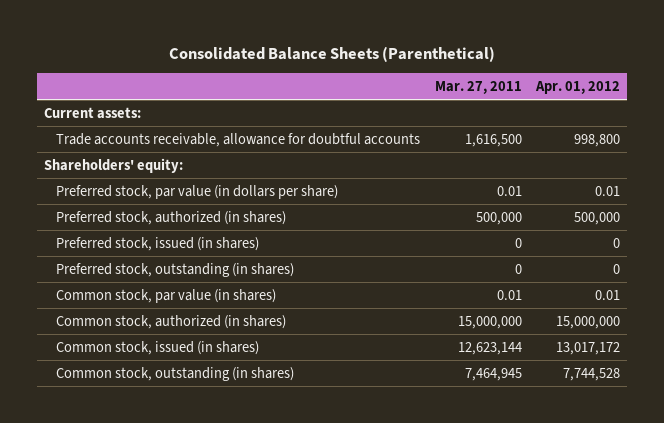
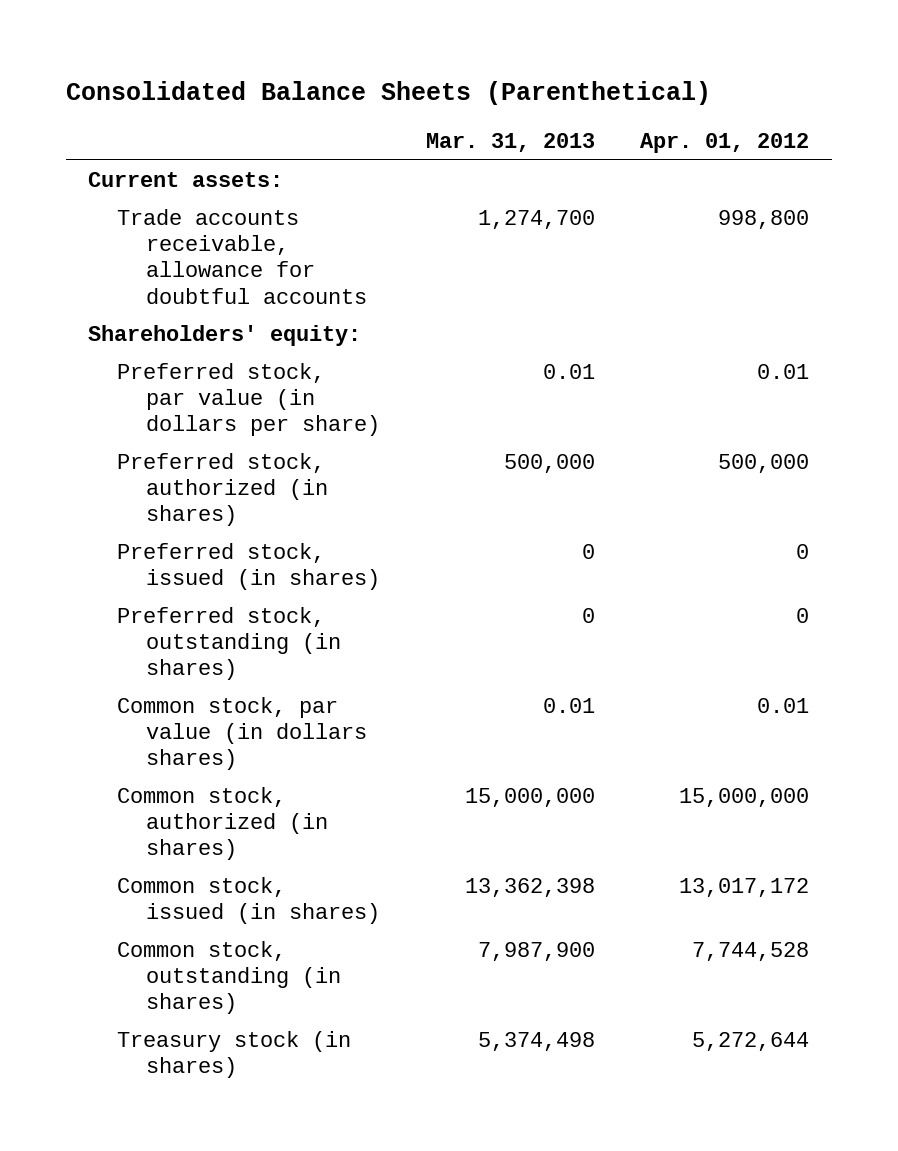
[434,80,522,94] Mar. 27, 2011 -> none
none -> [425,132,595,152] Mar. 31, 2013
[56,288,277,303] Common stock, par value (in shares) -> [117,697,368,771] Common stock, par value (in dollars shares)
none -> [117,1031,352,1079] Treasury stock (in shares)

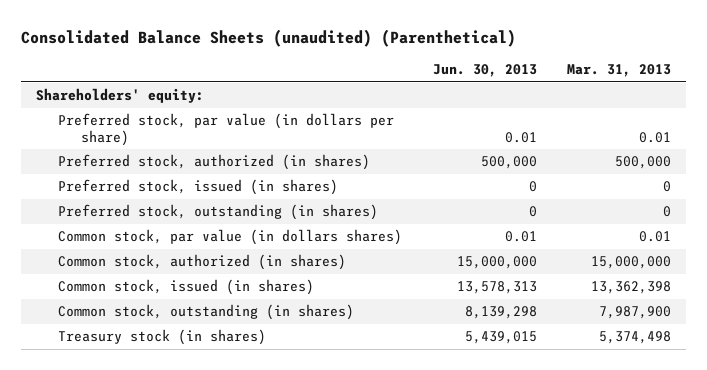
[65,80,711,105] Consolidated Balance Sheets (Parenthetical) -> [21,28,517,47] Consolidated Balance Sheets (unaudited) (Parenthetical)
[640,132,810,153] Apr. 01, 2012 -> none
none -> [432,63,537,77] Jun. 30, 2013
[88,172,284,188] Current assets: -> none
[117,209,368,304] Trade accounts receivable, allowance for doubtful accounts -> none

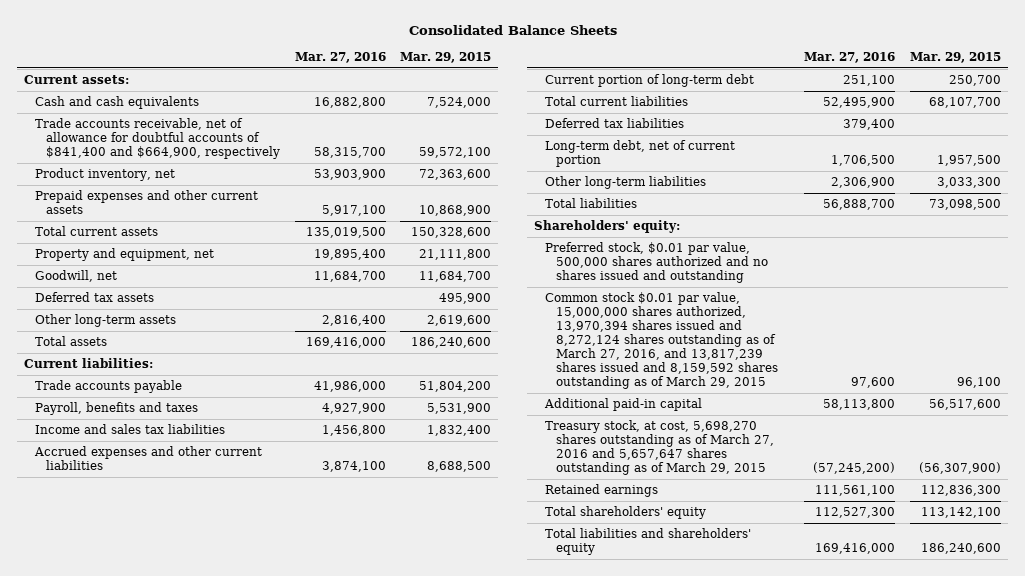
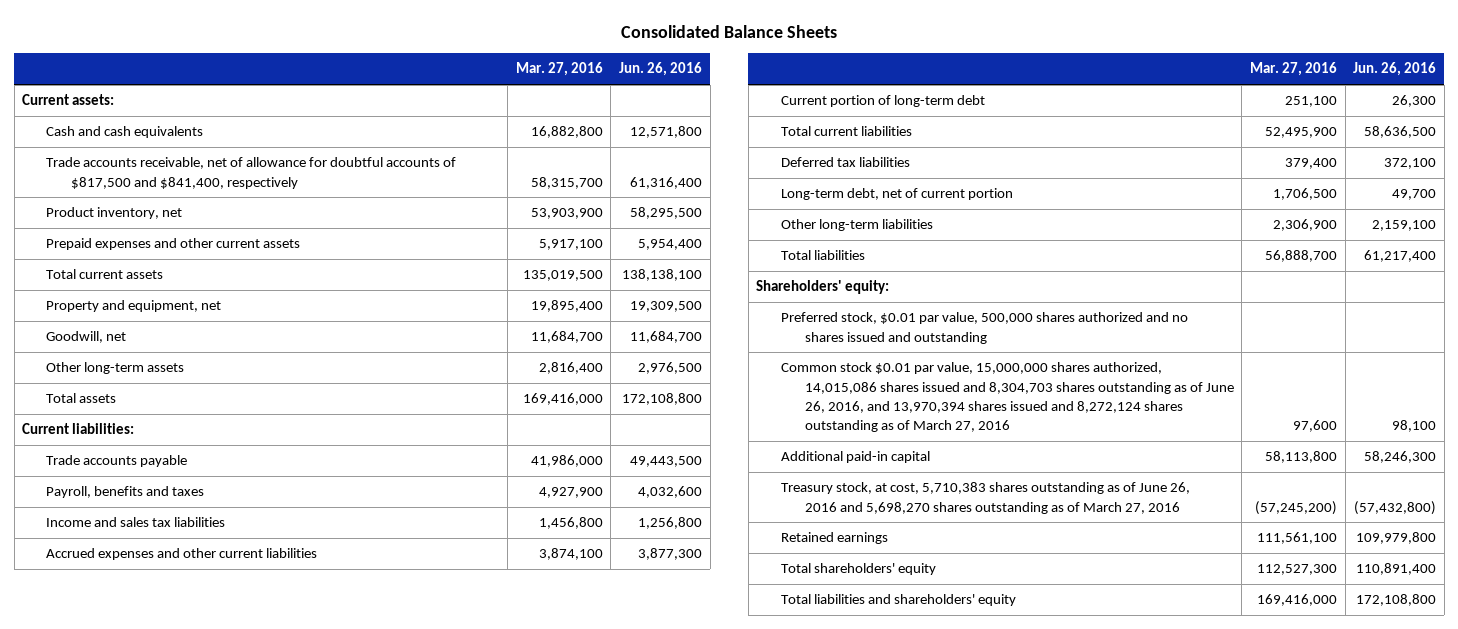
[400,52,492,64] Mar. 29, 2015 -> none
none -> [619,62,703,77] Jun. 26, 2016
[35,118,281,160] Trade accounts receivable, net of allowance for doubtful accounts of $841,400 and $664,900, respectively -> [46,157,457,189] Trade accounts receivable, net of allowance for doubtful accounts of $817,500 and $841,400, respectively
[35,292,155,303] Deferred tax assets -> none
[544,292,778,390] Common stock $0.01 par value, 15,000,000 shares authorized, 13,970,394 shares issued and 8,272,124 shares outstanding as of March 27, 2016, and 13,817,239 shares issued and 8,159,592 shares outstanding as of March 29, 2015 -> [780,362,1234,433] Common stock $0.01 par value, 15,000,000 shares authorized, 14,015,086 shares issued and 8,304,703 shares outstanding as of June 26, 2016, and 13,970,394 shares issued and 8,272,124 shares outstanding as of March 27, 2016
[544,420,774,476] Treasury stock, at cost, 5,698,270 shares outstanding as of March 27, 2016 and 5,657,647 shares outstanding as of March 29, 2015 -> [780,482,1190,514] Treasury stock, at cost, 5,710,383 shares outstanding as of June 26, 2016 and 5,698,270 shares outstanding as of March 27, 2016

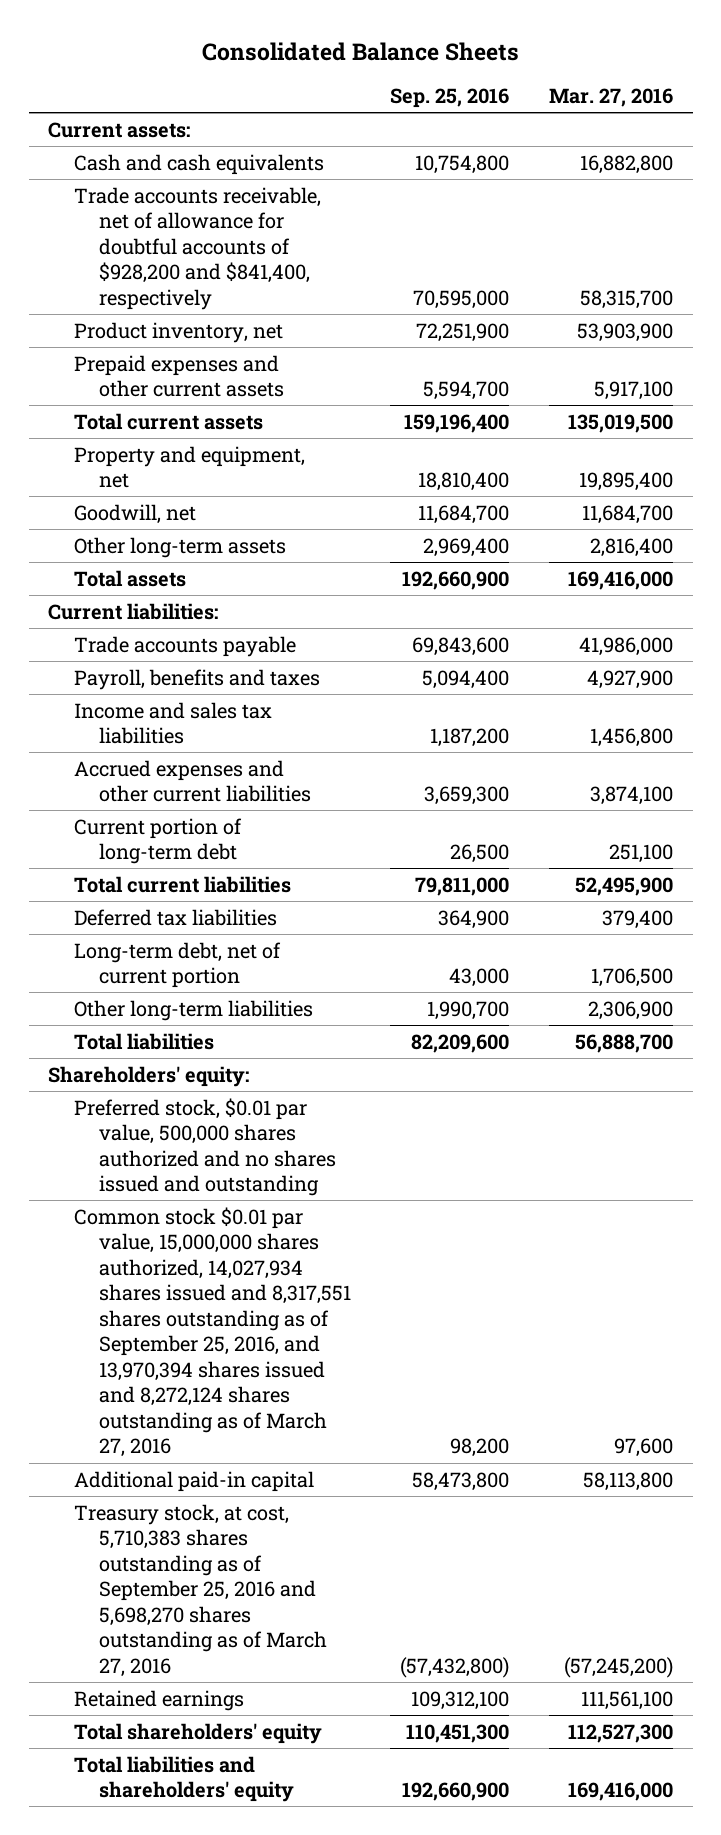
[619,62,703,77] Jun. 26, 2016 -> none
none -> [390,88,510,109] Sep. 25, 2016
[46,157,457,189] Trade accounts receivable, net of allowance for doubtful accounts of $817,500 and $841,400, respectively -> [73,186,321,310] Trade accounts receivable, net of allowance for doubtful accounts of $928,200 and $841,400, respectively
[780,362,1234,433] Common stock $0.01 par value, 15,000,000 shares authorized, 14,015,086 shares issued and 8,304,703 shares outstanding as of June 26, 2016, and 13,970,394 shares issued and 8,272,124 shares outstanding as of March 27, 2016 -> [73,1206,351,1458] Common stock $0.01 par value, 15,000,000 shares authorized, 14,027,934 shares issued and 8,317,551 shares outstanding as of September 25, 2016, and 13,970,394 shares issued and 8,272,124 shares outstanding as of March 27, 2016
[780,482,1190,514] Treasury stock, at cost, 5,710,383 shares outstanding as of June 26, 2016 and 5,698,270 shares outstanding as of March 27, 2016 -> [73,1503,327,1677] Treasury stock, at cost, 5,710,383 shares outstanding as of September 25, 2016 and 5,698,270 shares outstanding as of March 27, 2016

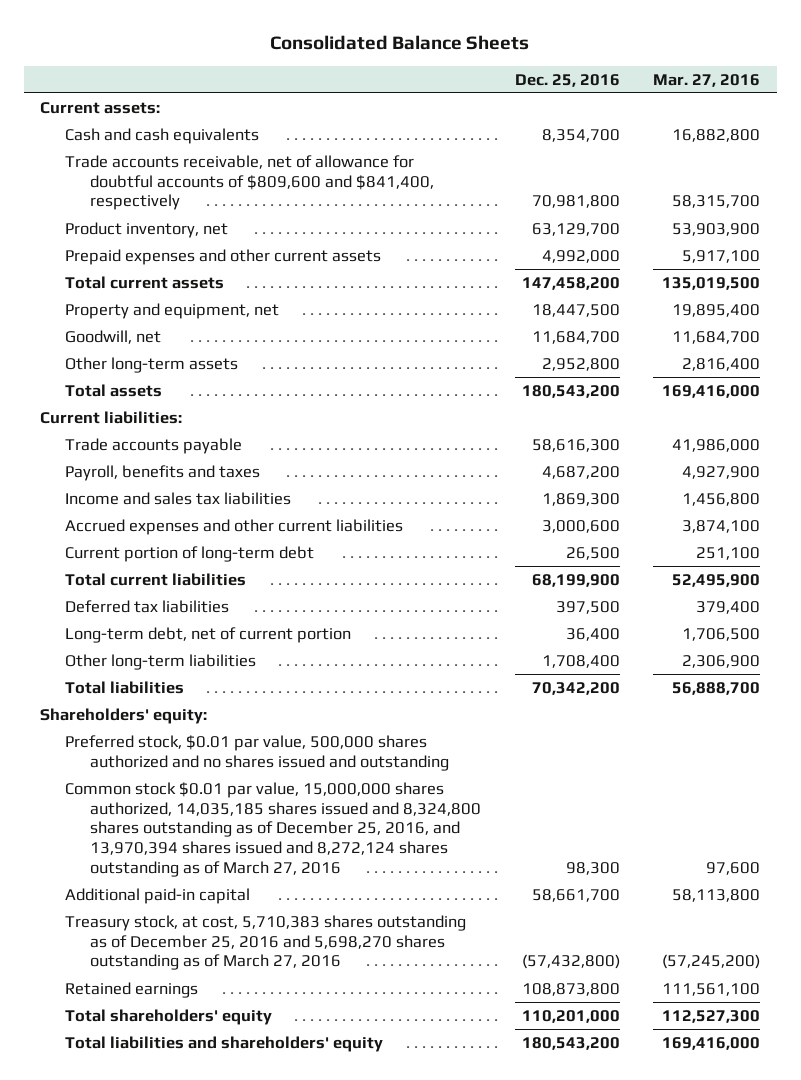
[390,88,510,109] Sep. 25, 2016 -> none
none -> [514,73,620,87] Dec. 25, 2016
[73,186,321,310] Trade accounts receivable, net of allowance for doubtful accounts of $928,200 and $841,400, respectively -> [65,154,435,211] Trade accounts receivable, net of allowance for doubtful accounts of $809,600 and $841,400, respectively
[73,1206,351,1458] Common stock $0.01 par value, 15,000,000 shares authorized, 14,027,934 shares issued and 8,317,551 shares outstanding as of September 25, 2016, and 13,970,394 shares issued and 8,272,124 shares outstanding as of March 27, 2016 -> [65,781,482,877] Common stock $0.01 par value, 15,000,000 shares authorized, 14,035,185 shares issued and 8,324,800 shares outstanding as of December 25, 2016, and 13,970,394 shares issued and 8,272,124 shares outstanding as of March 27, 2016
[73,1503,327,1677] Treasury stock, at cost, 5,710,383 shares outstanding as of September 25, 2016 and 5,698,270 shares outstanding as of March 27, 2016 -> [65,914,467,971] Treasury stock, at cost, 5,710,383 shares outstanding as of December 25, 2016 and 5,698,270 shares outstanding as of March 27, 2016

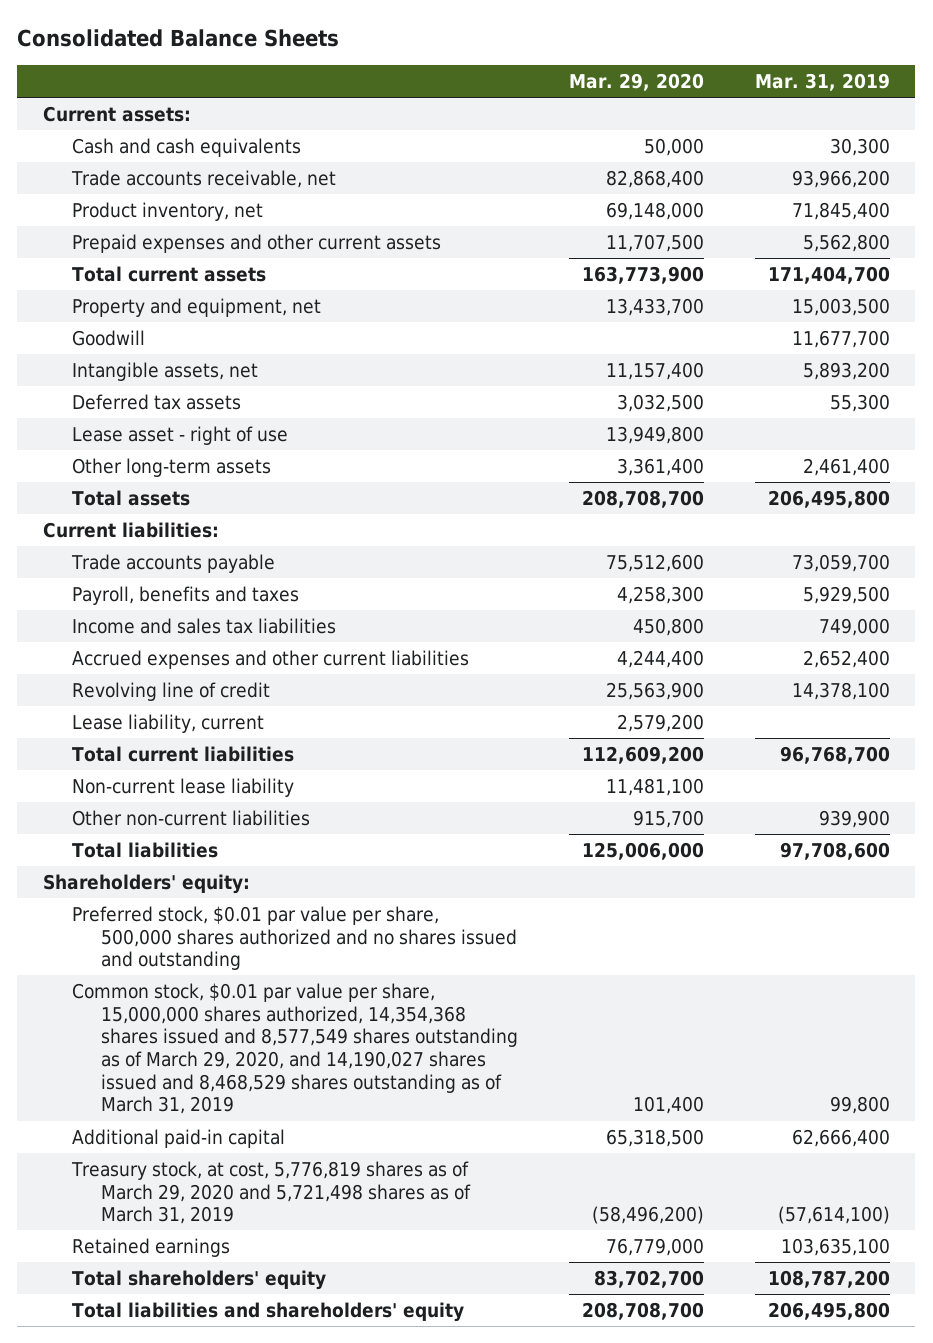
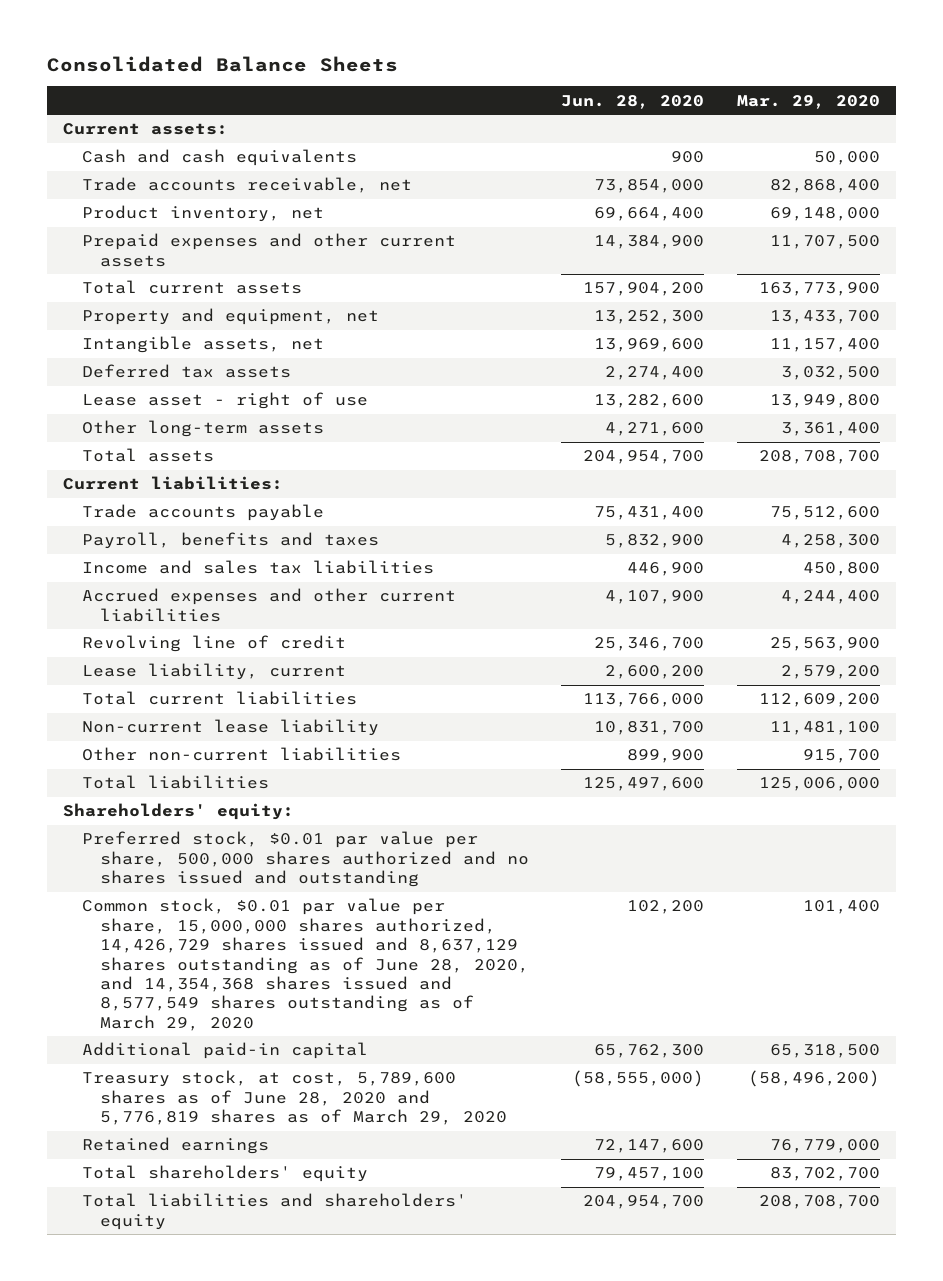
[754,73,890,92] Mar. 31, 2019 -> none
none -> [561,94,705,109] Jun. 28, 2020
[71,329,145,346] Goodwill -> none
[71,982,518,1115] Common stock, $0.01 par value per share, 15,000,000 shares authorized, 14,354,368 shares issued and 8,577,549 shares outstanding as of March 29, 2020, and 14,190,027 shares issued and 8,468,529 shares outstanding as of March 31, 2019 -> [81,898,530,1031] Common stock, $0.01 par value per share, 15,000,000 shares authorized, 14,426,729 shares issued and 8,637,129 shares outstanding as of June 28, 2020, and 14,354,368 shares issued and 8,577,549 shares outstanding as of March 29, 2020
[70,1160,471,1225] Treasury stock, at cost, 5,776,819 shares as of March 29, 2020 and 5,721,498 shares as of March 31, 2019 -> [81,1070,508,1126] Treasury stock, at cost, 5,789,600 shares as of June 28, 2020 and 5,776,819 shares as of March 29, 2020

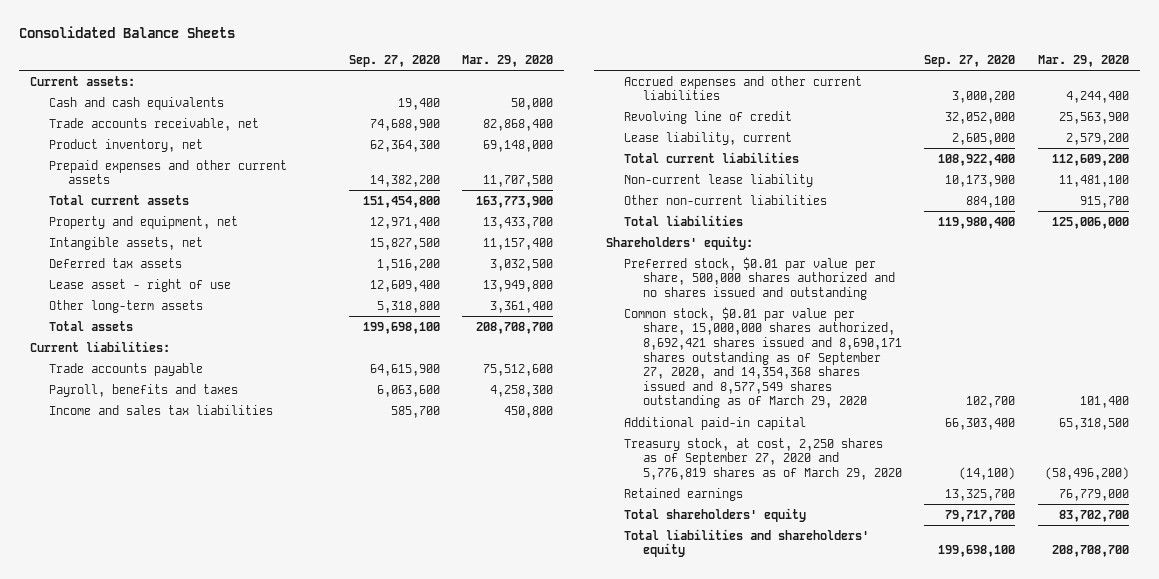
[561,94,705,109] Jun. 28, 2020 -> none
none -> [349,55,441,68] Sep. 27, 2020
[81,898,530,1031] Common stock, $0.01 par value per share, 15,000,000 shares authorized, 14,426,729 shares issued and 8,637,129 shares outstanding as of June 28, 2020, and 14,354,368 shares issued and 8,577,549 shares outstanding as of March 29, 2020 -> [624,306,903,409] Common stock, $0.01 par value per share, 15,000,000 shares authorized, 8,692,421 shares issued and 8,690,171 shares outstanding as of September 27, 2020, and 14,354,368 shares issued and 8,577,549 shares outstanding as of March 29, 2020
[81,1070,508,1126] Treasury stock, at cost, 5,789,600 shares as of June 28, 2020 and 5,776,819 shares as of March 29, 2020 -> [624,437,903,480] Treasury stock, at cost, 2,250 shares as of September 27, 2020 and 5,776,819 shares as of March 29, 2020

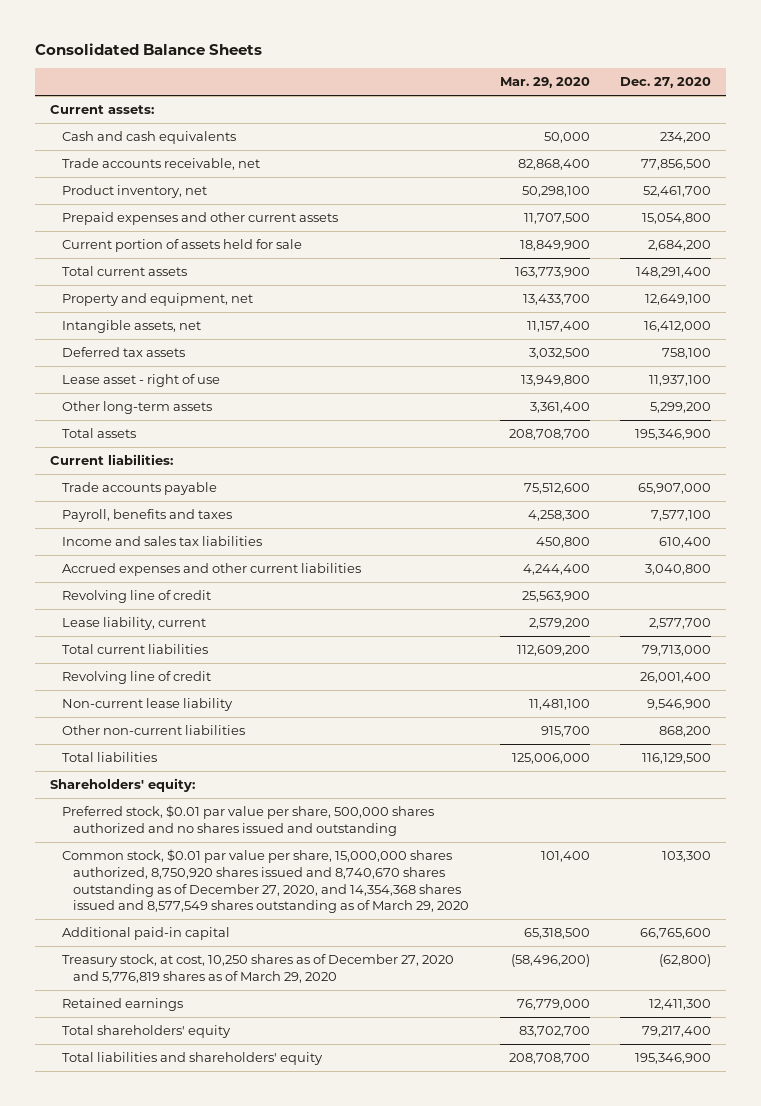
[349,55,441,68] Sep. 27, 2020 -> none
none -> [619,77,711,89] Dec. 27, 2020
[483,139,554,152] 69,148,000 -> [521,185,590,197] 50,298,100
none -> [61,238,302,252] Current portion of assets held for sale
none -> [61,670,211,684] Revolving line of credit
[624,306,903,409] Common stock, $0.01 par value per share, 15,000,000 shares authorized, 8,692,421 shares issued and 8,690,171 shares outstanding as of September 27, 2020, and 14,354,368 shares issued and 8,577,549 shares outstanding as of March 29, 2020 -> [61,848,470,914] Common stock, $0.01 par value per share, 15,000,000 shares authorized, 8,750,920 shares issued and 8,740,670 shares outstanding as of December 27, 2020, and 14,354,368 shares issued and 8,577,549 shares outstanding as of March 29, 2020
[624,437,903,480] Treasury stock, at cost, 2,250 shares as of September 27, 2020 and 5,776,819 shares as of March 29, 2020 -> [61,953,454,983] Treasury stock, at cost, 10,250 shares as of December 27, 2020 and 5,776,819 shares as of March 29, 2020

